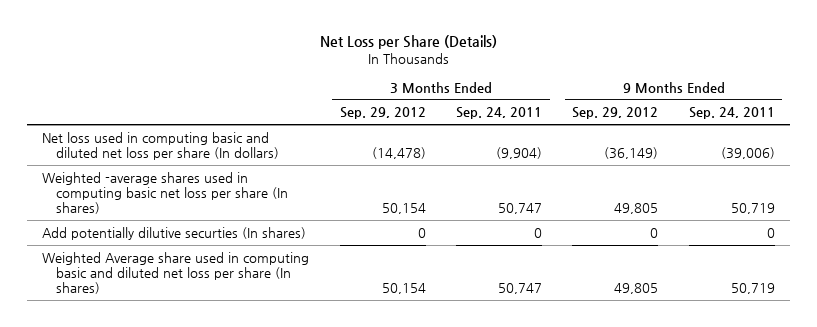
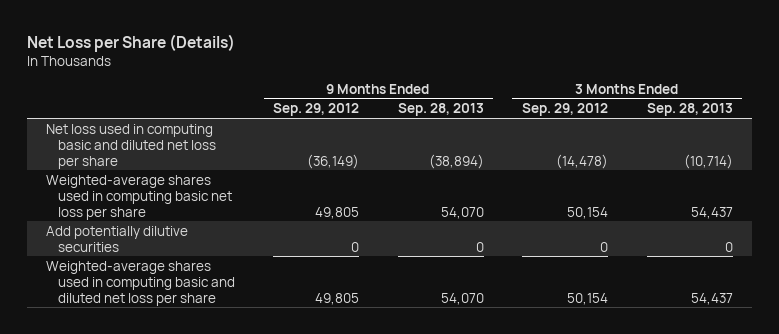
[456,107,543,120] Sep. 24, 2011 -> none
[688,107,775,120] Sep. 24, 2011 -> none
none -> [397,103,484,117] Sep. 28, 2013
none -> [646,103,733,117] Sep. 28, 2013
[42,131,279,160] Net loss used in computing basic and diluted net loss per share (In dollars) -> [46,123,216,169] Net loss used in computing basic and diluted net loss per share
[42,171,288,214] Weighted -average shares used in computing basic net loss per share (In shares) -> [46,174,232,220] Weighted-average shares used in computing basic net loss per share
[42,226,307,240] Add potentially dilutive securties (In shares) -> [46,225,189,252] Add potentially dilutive securities
[42,251,310,294] Weighted Average share used in computing basic and diluted net loss per share (In shares) -> [46,260,235,306] Weighted-average shares used in computing basic and diluted net loss per share

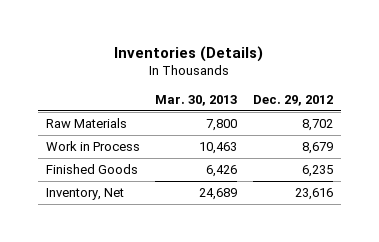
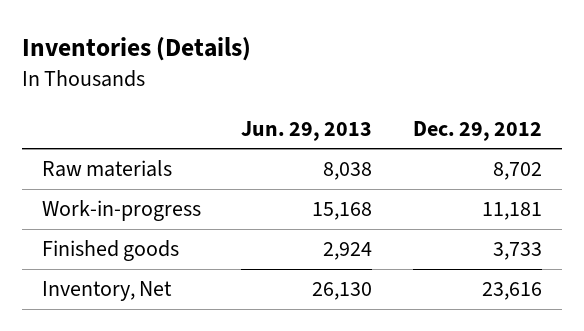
[155,95,238,107] Mar. 30, 2013 -> none
none -> [241,120,373,141] Jun. 29, 2013
[45,117,127,128] Raw Materials -> [41,160,172,178] Raw materials
[45,140,140,151] Work in Process -> [41,200,201,222] Work-in-progress
[301,141,333,154] 8,679 -> [481,202,542,221] 11,181
[45,163,138,174] Finished Goods -> [41,240,179,262] Finished goods
[301,164,333,177] 6,235 -> [492,242,542,261] 3,733

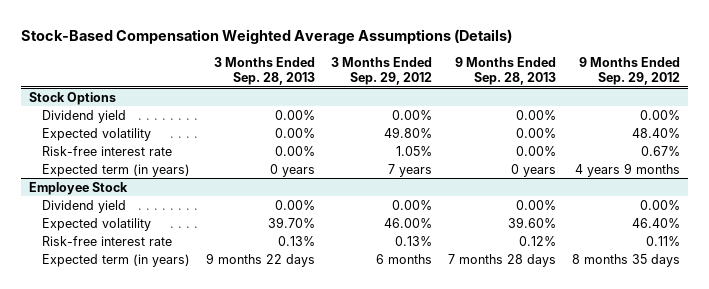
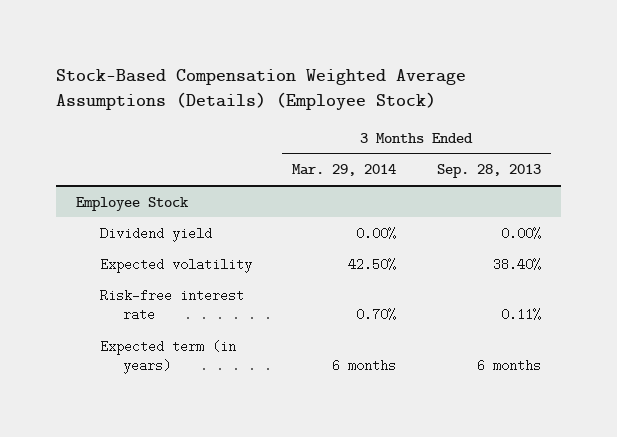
[21,28,513,44] Stock-Based Compensation Weighted Average Assumptions (Details) -> [56,69,467,111] Stock-Based Compensation Weighted Average Assumptions (Details) (Employee Stock)
[330,56,432,86] 3 Months Ended Sep. 29, 2012 -> none
[454,56,556,86] 9 Months Ended Sep. 28, 2013 -> none
[578,56,680,86] 9 Months Ended Sep. 29, 2012 -> none
none -> [292,164,397,177] Mar. 29, 2014
[29,91,117,105] Stock Options -> none
[41,109,126,123] Dividend yield -> none
[41,127,151,141] Expected volatility -> none
[41,145,172,156] Risk-free interest rate -> none
[41,163,190,177] Expected term (in years) -> none
[267,216,315,228] 39.70% -> [492,257,541,271] 38.40%
[277,235,315,246] 0.13% -> [500,308,541,322] 0.11%
[205,252,315,267] 9 months 22 days -> [476,359,541,373] 6 months

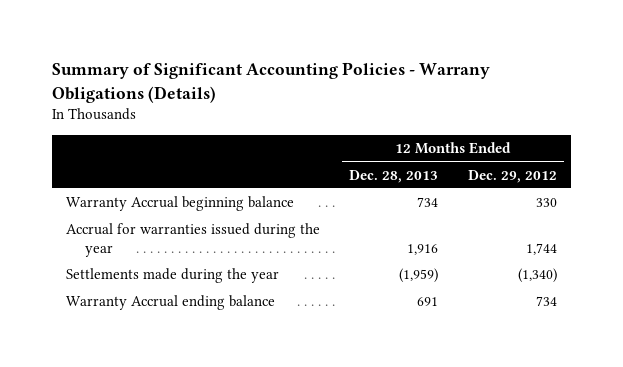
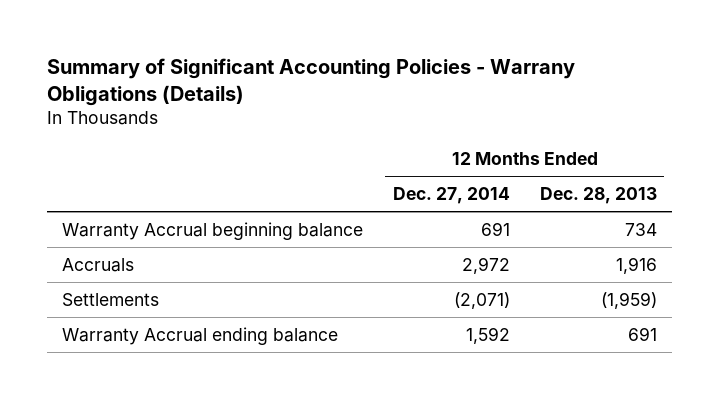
[467,169,557,183] Dec. 29, 2012 -> none
none -> [392,187,510,205] Dec. 27, 2014
[66,223,321,258] Accrual for warranties issued during the year -> [61,257,134,272] Accruals
[66,268,280,284] Settlements made during the year -> [61,292,159,306] Settlements

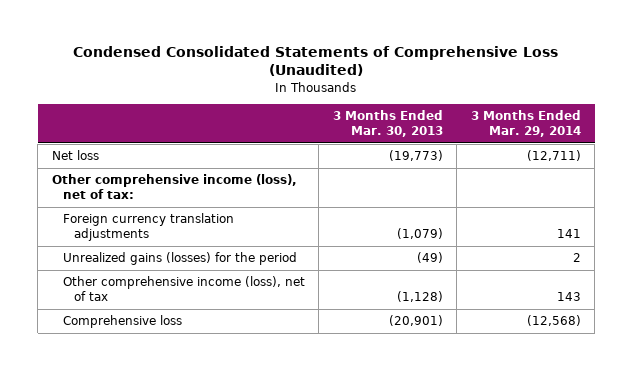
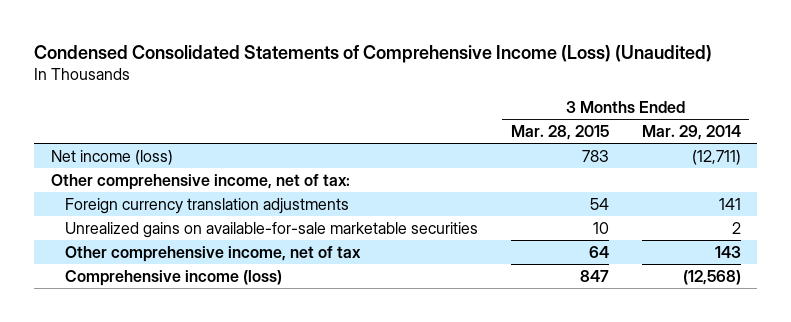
[73,45,559,77] Condensed Consolidated Statements of Comprehensive Loss (Unaudited) -> [34,44,713,63] Condensed Consolidated Statements of Comprehensive Income (Loss) (Unaudited)
[332,110,443,138] 3 Months Ended Mar. 30, 2013 -> none
none -> [510,125,609,141] Mar. 28, 2015
[51,150,99,161] Net loss -> [50,149,173,165] Net income (loss)
[51,174,297,200] Other comprehensive income (loss), net of tax: -> [50,173,350,190] Other comprehensive income, net of tax:
[62,252,297,266] Unrealized gains (losses) for the period -> [64,221,478,238] Unrealized gains on available-for-sale marketable securities
[62,276,305,302] Other comprehensive income (loss), net of tax -> [64,245,361,262] Other comprehensive income, net of tax
[62,315,182,329] Comprehensive loss -> [64,269,282,286] Comprehensive income (loss)

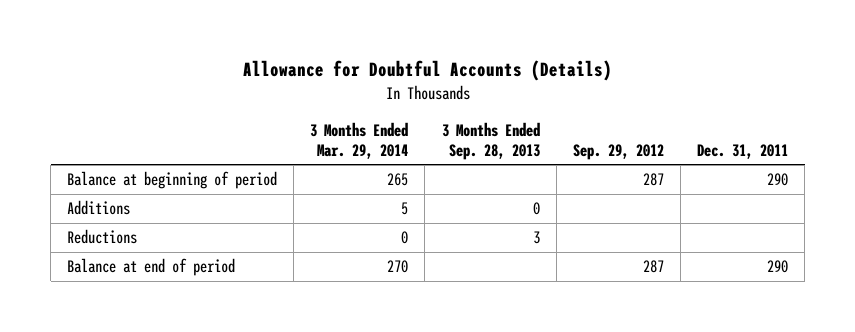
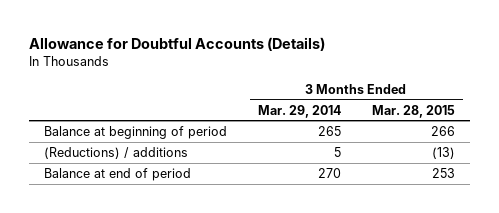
[441,121,540,160] 3 Months Ended Sep. 28, 2013 -> none
[572,143,664,160] Sep. 29, 2012 -> none
[696,143,788,159] Dec. 31, 2011 -> none
none -> [371,104,455,118] Mar. 28, 2015
[67,229,138,245] Reductions -> none
[67,200,131,216] Additions -> [44,147,189,160] (Reductions) / additions

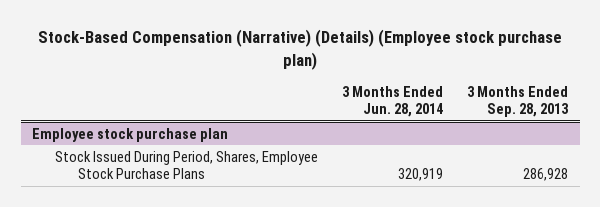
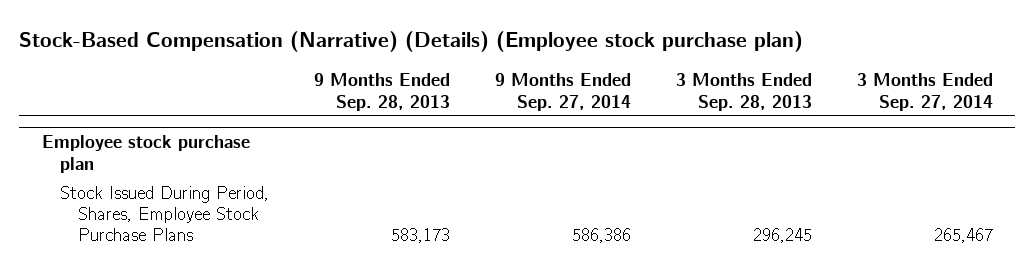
[342,85,444,118] 3 Months Ended Jun. 28, 2014 -> none
none -> [313,73,450,111] 9 Months Ended Sep. 28, 2013
none -> [494,73,631,111] 9 Months Ended Sep. 27, 2014
none -> [856,73,993,111] 3 Months Ended Sep. 27, 2014
[522,168,568,182] 286,928 -> [752,228,812,244] 296,245

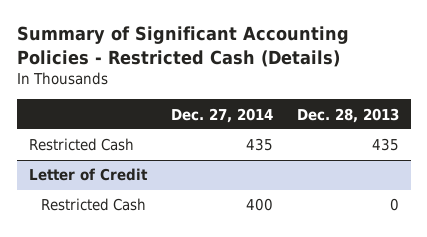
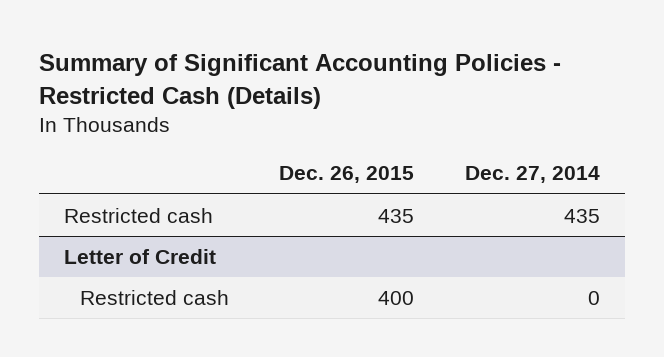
[296,107,399,123] Dec. 28, 2013 -> none
none -> [279,166,415,184] Dec. 26, 2015
[28,138,134,152] Restricted Cash -> [64,207,214,223] Restricted cash
[40,198,146,212] Restricted Cash -> [79,289,229,305] Restricted cash
[245,198,273,212] 400 -> [587,290,600,305] 0

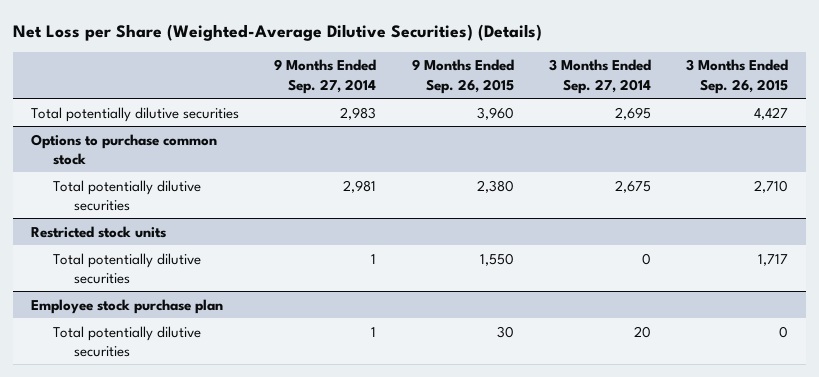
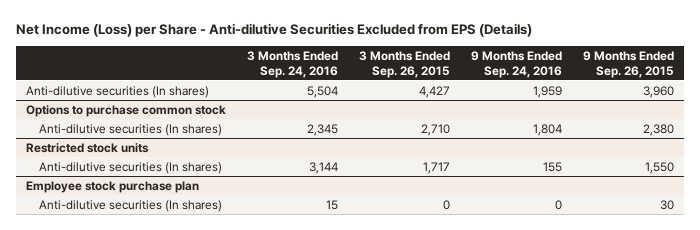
[13,23,543,41] Net Loss per Share (Weighted-Average Dilutive Securities) (Details) -> [16,23,533,38] Net Income (Loss) per Share - Anti-dilutive Securities Excluded from EPS (Details)
[274,59,377,94] 9 Months Ended Sep. 27, 2014 -> none
[548,59,651,94] 3 Months Ended Sep. 27, 2014 -> none
none -> [247,50,339,78] 3 Months Ended Sep. 24, 2016
none -> [470,50,562,78] 9 Months Ended Sep. 24, 2016
[31,106,240,122] Total potentially dilutive securities -> [26,85,210,98] Anti-dilutive securities (In shares)
[52,179,201,211] Total potentially dilutive securities -> [39,123,223,136] Anti-dilutive securities (In shares)
[52,252,201,284] Total potentially dilutive securities -> [39,161,223,174] Anti-dilutive securities (In shares)
[52,325,201,357] Total potentially dilutive securities -> [39,199,223,212] Anti-dilutive securities (In shares)

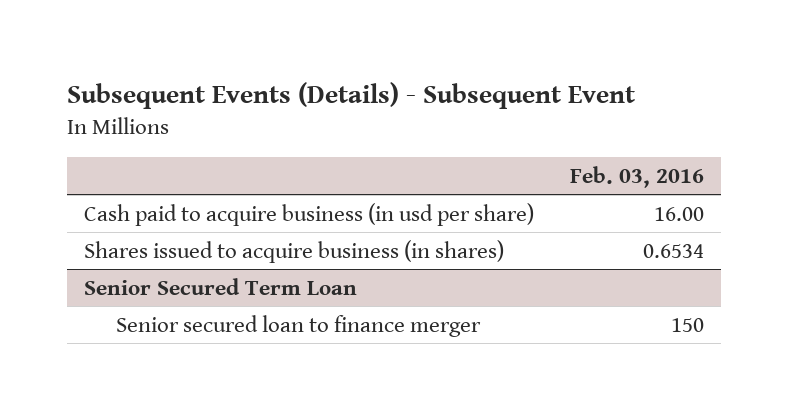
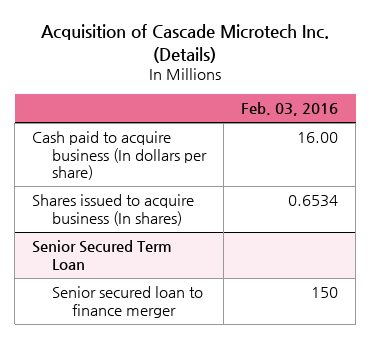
[66,81,635,109] Subsequent Events (Details) - Subsequent Event -> [41,24,330,63] Acquisition of Cascade Microtech Inc. (Details)
[84,202,535,226] Cash paid to acquire business (in usd per share) -> [32,131,208,181] Cash paid to acquire business (In dollars per share)
[84,239,505,263] Shares issued to acquire business (in shares) -> [32,194,195,226] Shares issued to acquire business (In shares)

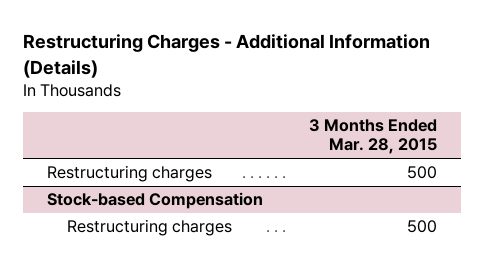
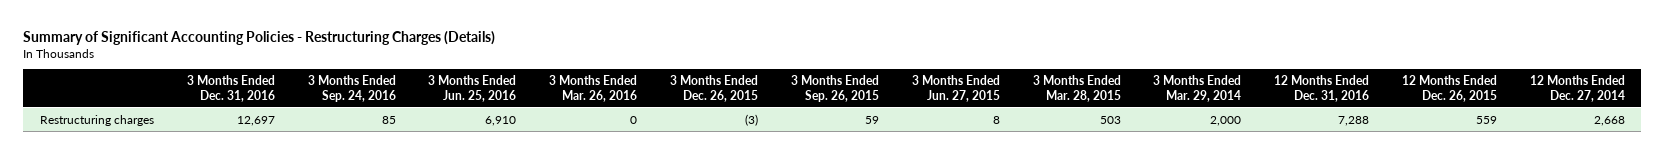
[23,34,431,78] Restructuring Charges - Additional Information (Details) -> [23,30,496,45] Summary of Significant Accounting Policies - Restructuring Charges (Details)
none -> [186,75,275,102] 3 Months Ended Dec. 31, 2016
none -> [307,75,396,102] 3 Months Ended Sep. 24, 2016
none -> [428,75,517,102] 3 Months Ended Jun. 25, 2016
none -> [549,75,638,102] 3 Months Ended Mar. 26, 2016
none -> [670,75,759,102] 3 Months Ended Dec. 26, 2015
none -> [790,75,879,102] 3 Months Ended Sep. 26, 2015
none -> [911,75,1000,102] 3 Months Ended Jun. 27, 2015
none -> [1153,75,1242,102] 3 Months Ended Mar. 29, 2014
none -> [1274,75,1370,102] 12 Months Ended Dec. 31, 2016
none -> [1402,75,1498,102] 12 Months Ended Dec. 26, 2015
none -> [1529,75,1625,102] 12 Months Ended Dec. 27, 2014
[46,192,263,210] Stock-based Compensation -> none
[66,219,232,237] Restructuring charges -> none
[407,166,438,180] 500 -> [1099,115,1121,124] 503

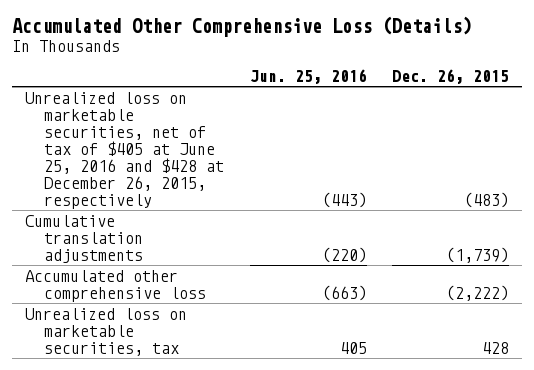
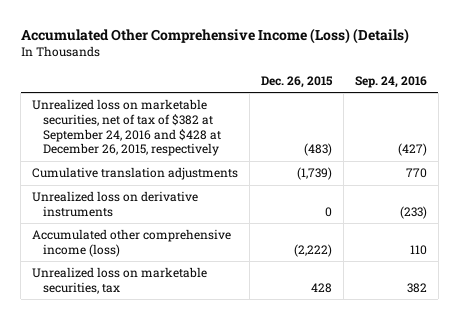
[12,16,473,38] Accumulated Other Comprehensive Loss (Details) -> [20,27,409,44] Accumulated Other Comprehensive Income (Loss) (Details)
[249,69,367,85] Jun. 25, 2016 -> none
none -> [354,75,427,88] Sep. 24, 2016
[25,91,225,210] Unrealized loss on marketable securities, net of tax of $405 at June 25, 2016 and $428 at December 26, 2015, respectively -> [32,99,221,157] Unrealized loss on marketable securities, net of tax of $382 at September 24, 2016 and $428 at December 26, 2015, respectively
none -> [32,191,199,217] Unrealized loss on derivative instruments
[25,269,207,302] Accumulated other comprehensive loss -> [32,229,232,257] Accumulated other comprehensive income (loss)

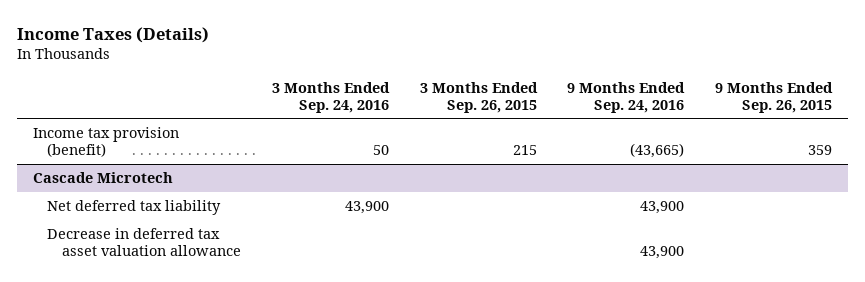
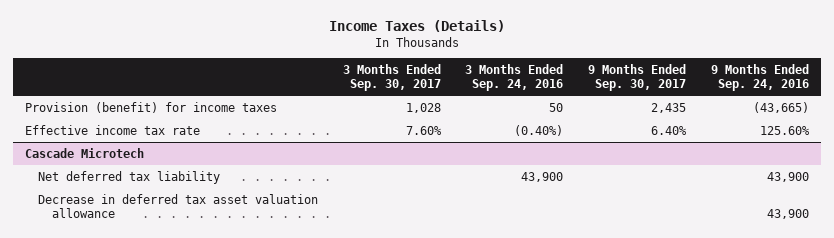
[419,81,538,113] 3 Months Ended Sep. 26, 2015 -> none
[715,81,834,113] 9 Months Ended Sep. 26, 2015 -> none
none -> [342,63,441,92] 3 Months Ended Sep. 30, 2017
none -> [587,63,686,92] 9 Months Ended Sep. 30, 2017
[32,126,179,158] Income tax provision (benefit) -> [25,101,278,113] Provision (benefit) for income taxes
none -> [25,124,201,135] Effective income tax rate

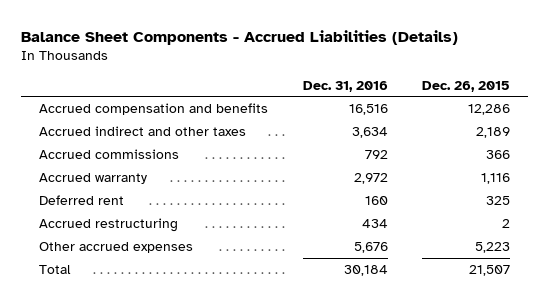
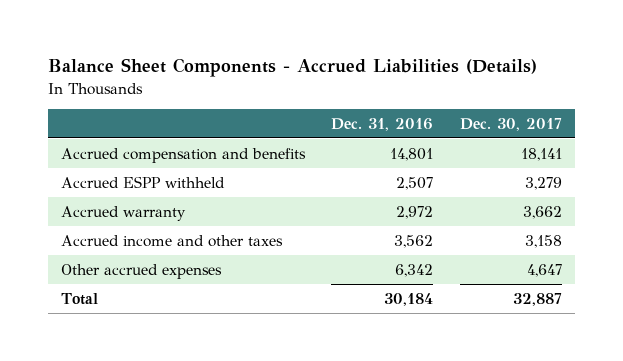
[422,80,511,92] Dec. 26, 2015 -> none
none -> [459,117,562,131] Dec. 30, 2017
[38,125,246,136] Accrued indirect and other taxes -> none
[38,148,179,159] Accrued commissions -> none
[348,103,388,115] 16,516 -> [390,147,434,161] 14,801
none -> [61,175,226,188] Accrued ESPP withheld
[38,194,124,205] Deferred rent -> none
[38,217,178,232] Accrued restructuring -> none
none -> [61,234,284,247] Accrued income and other taxes
[353,241,388,253] 5,676 -> [395,263,434,277] 6,342

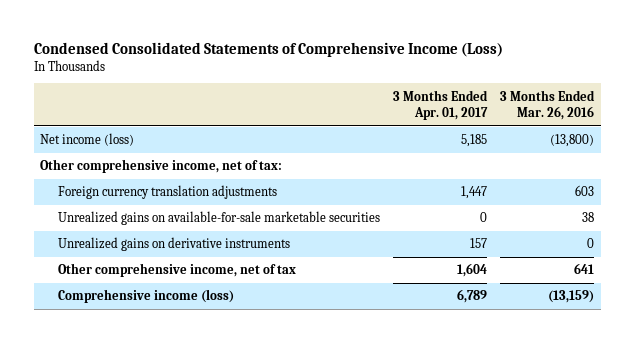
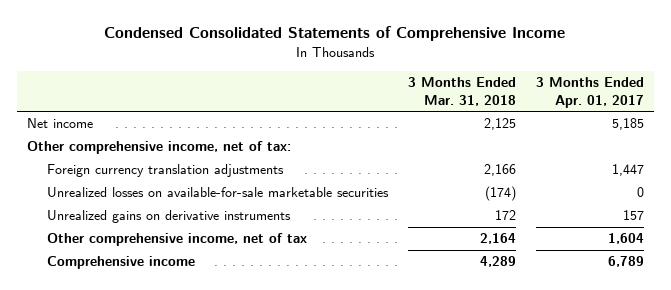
[33,41,503,57] Condensed Consolidated Statements of Comprehensive Income (Loss) -> [104,26,566,42] Condensed Consolidated Statements of Comprehensive Income
[500,89,596,121] 3 Months Ended Mar. 26, 2016 -> none
none -> [407,76,516,106] 3 Months Ended Mar. 31, 2018
[40,133,135,147] Net income (loss) -> [26,118,93,129] Net income
[57,211,380,226] Unrealized gains on available-for-sale marketable securities -> [46,187,389,198] Unrealized losses on available-for-sale marketable securities
[57,289,234,304] Comprehensive income (loss) -> [46,256,195,270] Comprehensive income

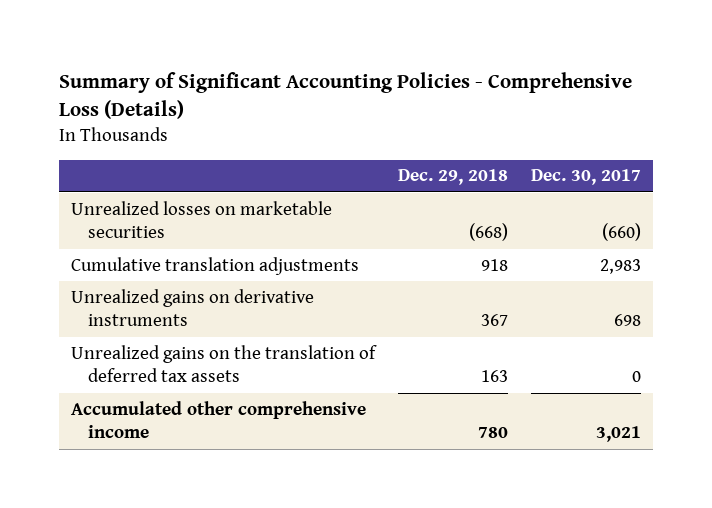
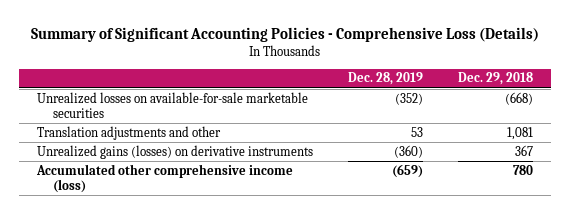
[531,169,642,186] Dec. 30, 2017 -> none
none -> [347,72,423,86] Dec. 28, 2019
[71,344,378,383] Unrealized gains on the translation of deferred tax assets -> none
[71,200,333,239] Unrealized losses on marketable securities -> [36,91,308,118] Unrealized losses on available-for-sale marketable securities
[71,256,360,275] Cumulative translation adjustments -> [36,125,221,140] Translation adjustments and other
[481,258,509,271] 918 -> [507,126,534,140] 1,081
[71,288,315,327] Unrealized gains on derivative instruments -> [36,144,313,159] Unrealized gains (losses) on derivative instruments
[71,400,367,439] Accumulated other comprehensive income -> [35,163,293,193] Accumulated other comprehensive income (loss)

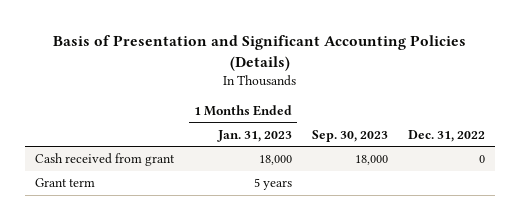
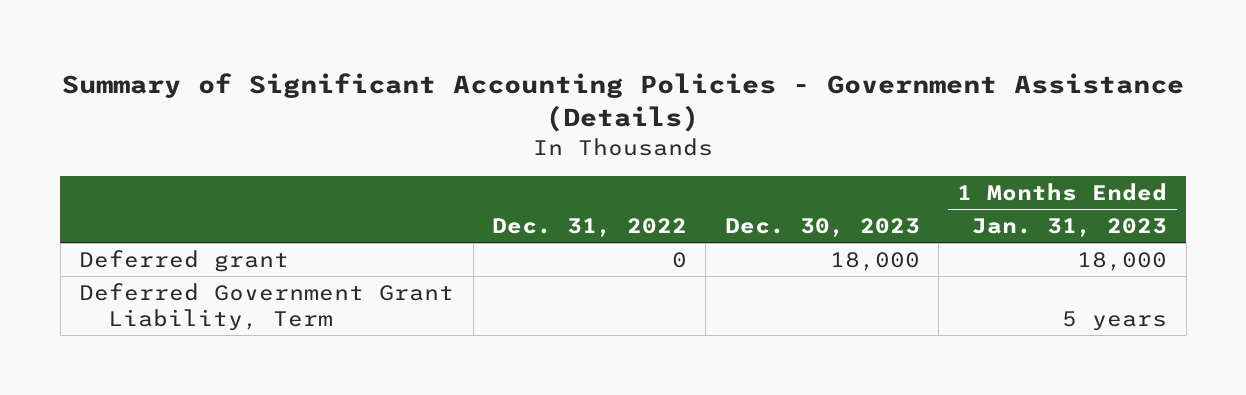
[52,34,466,71] Basis of Presentation and Significant Accounting Policies (Details) -> [62,73,1185,133] Summary of Significant Accounting Policies - Government Assistance (Details)
[312,129,389,142] Sep. 30, 2023 -> none
none -> [724,218,920,238] Dec. 30, 2023
[34,153,175,167] Cash received from grant -> [79,249,290,272] Deferred grant
[34,178,95,188] Grant term -> [79,282,455,332] Deferred Government Grant Liability, Term

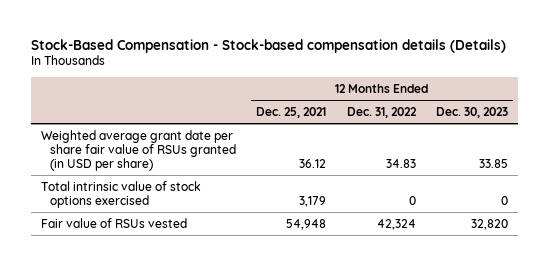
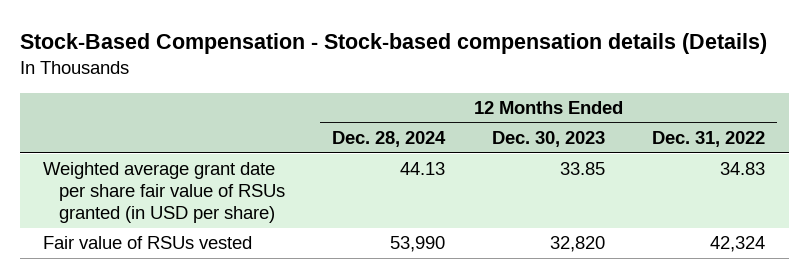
[256,107,327,119] Dec. 25, 2021 -> none
none -> [331,131,446,148] Dec. 28, 2024
[41,180,202,208] Total intrinsic value of stock options exercised -> none

